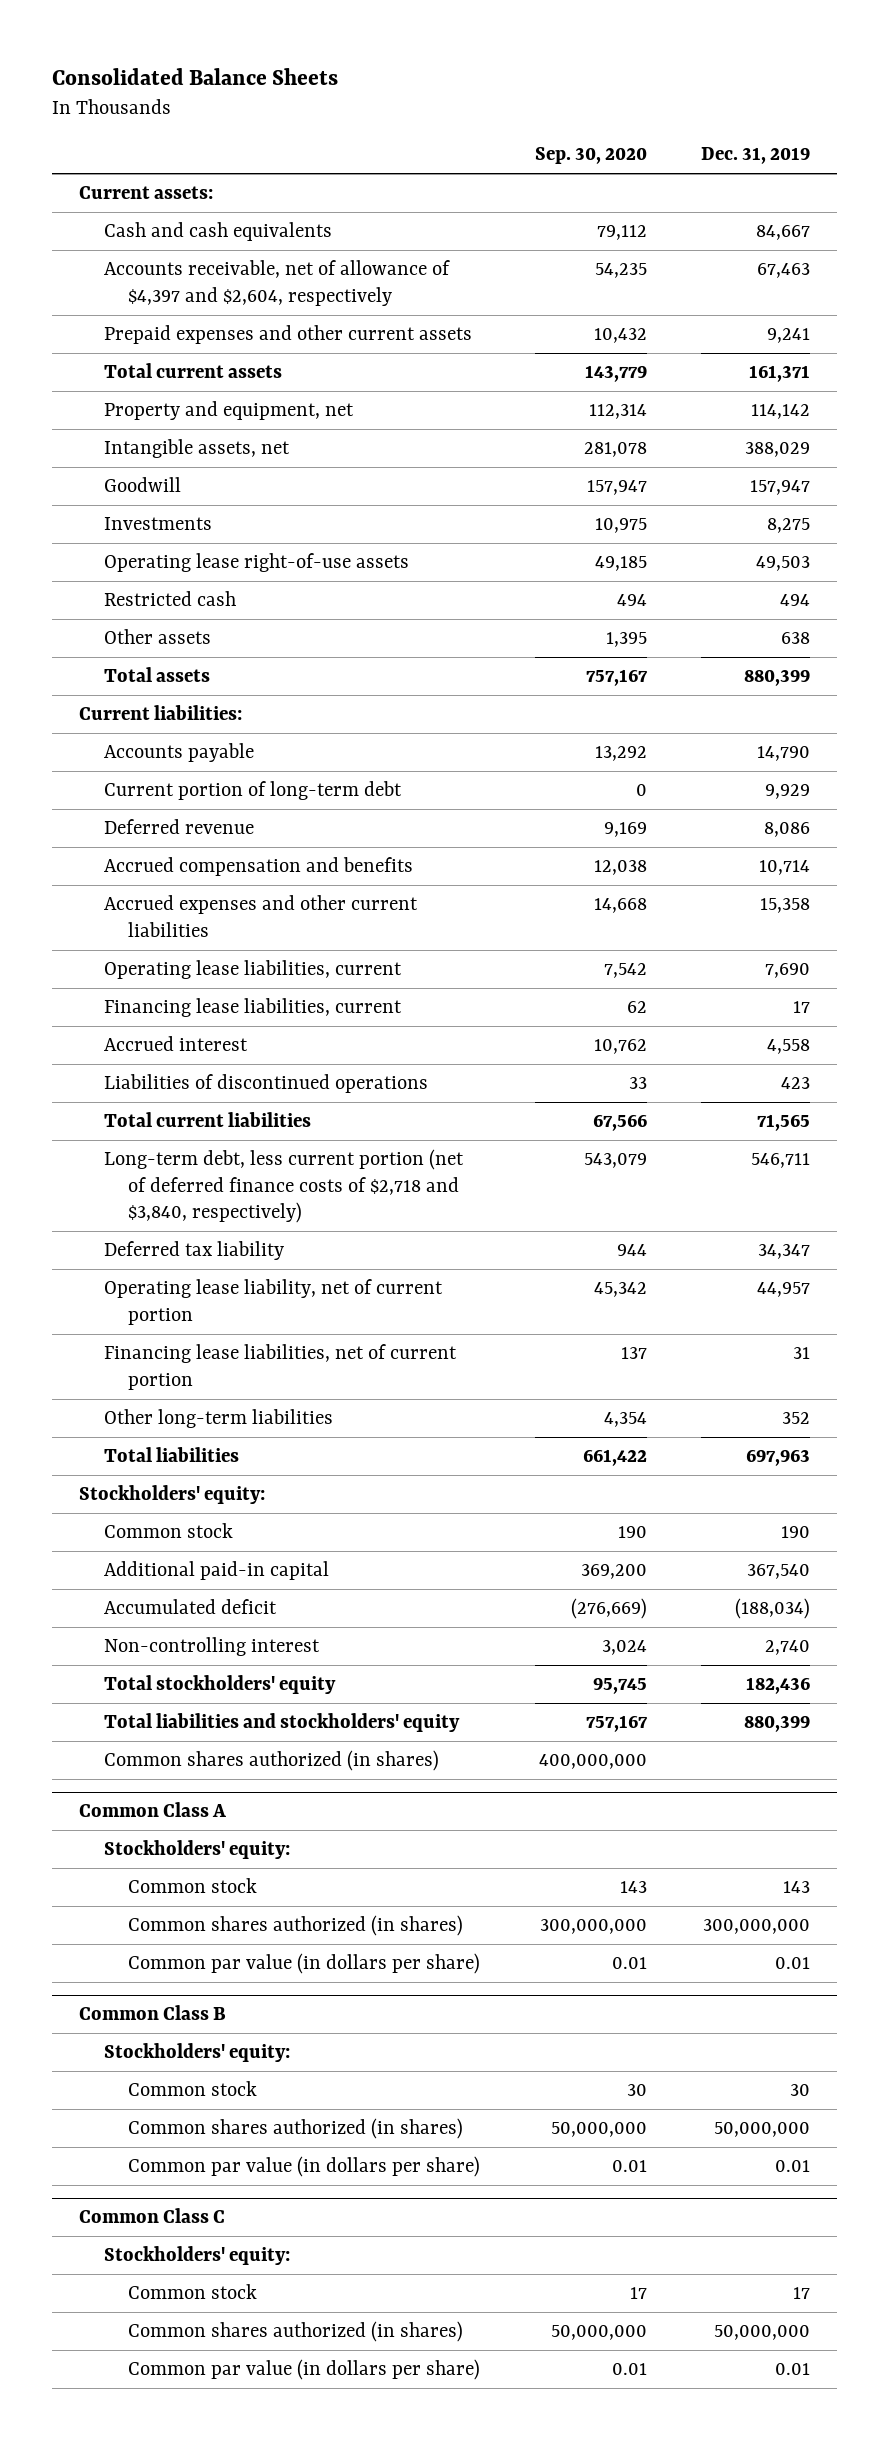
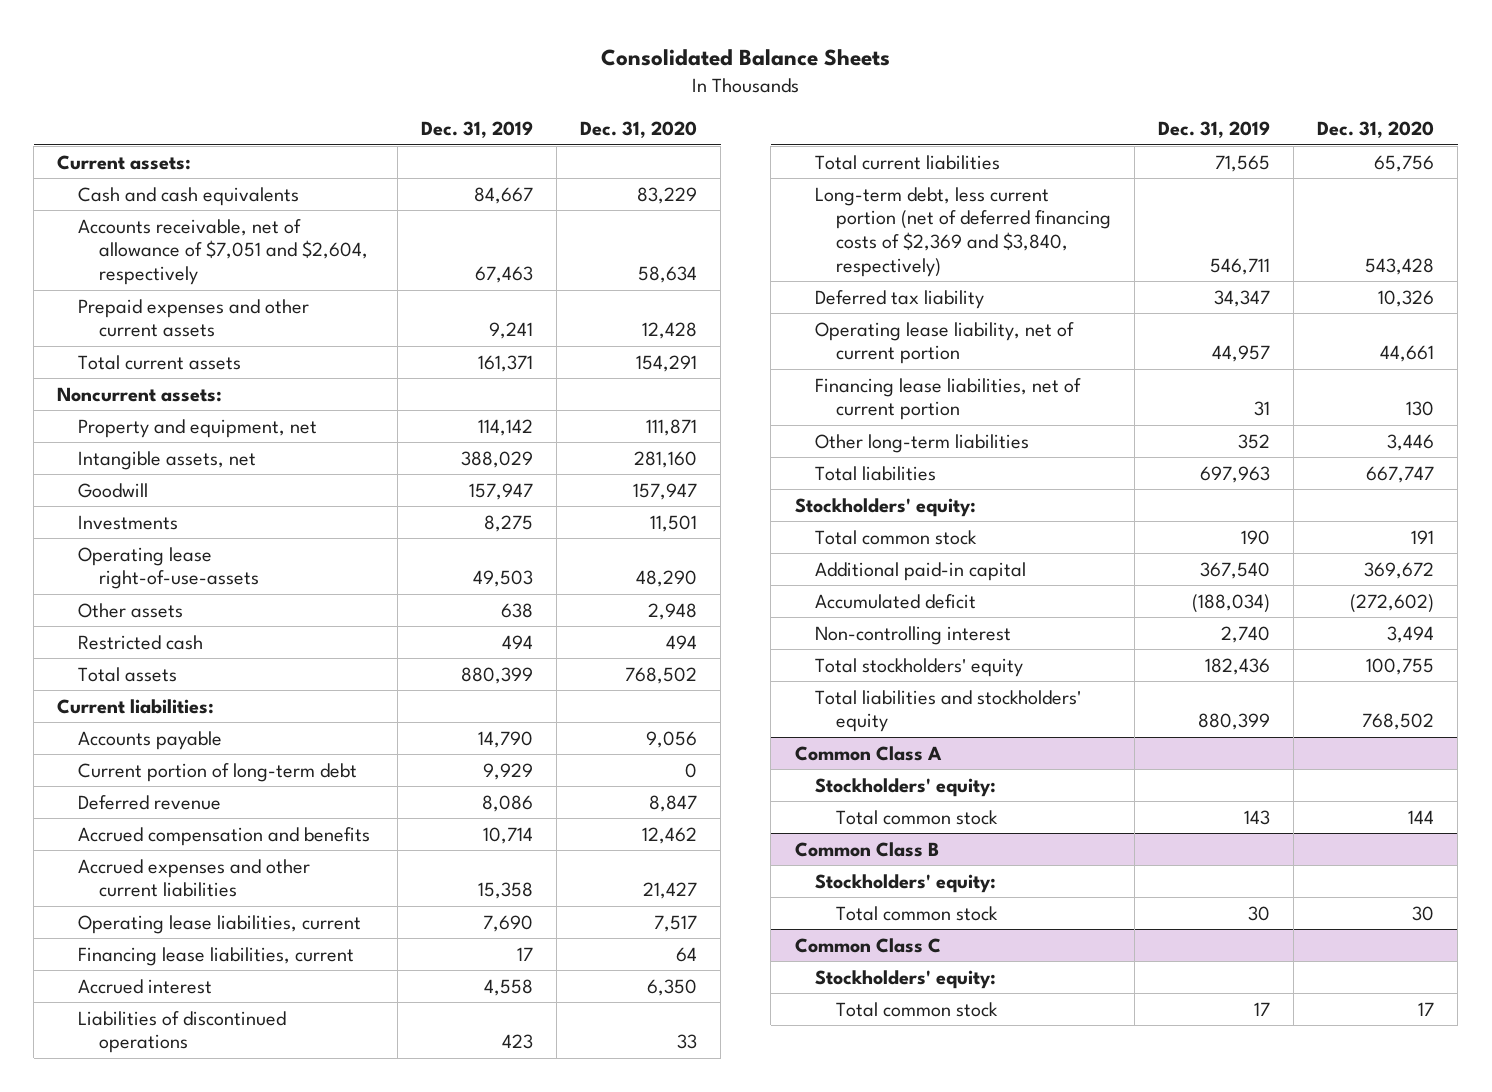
[534,147,647,165] Sep. 30, 2020 -> none
none -> [580,121,698,139] Dec. 31, 2020
[103,260,450,306] Accounts receivable, net of allowance of $4,397 and $2,604, respectively -> [78,218,368,286] Accounts receivable, net of allowance of $7,051 and $2,604, respectively
none -> [57,386,223,402] Noncurrent assets:
[103,553,409,573] Operating lease right-of-use assets -> [78,546,259,590] Operating lease right-of-use-assets
[103,591,236,607] Restricted cash -> [78,634,204,650] Restricted cash
[103,1149,464,1223] Long-term debt, less current portion (net of deferred finance costs of $2,718 and $3,840, respectively) -> [815,186,1111,277] Long-term debt, less current portion (net of deferred financing costs of $2,369 and $3,840, respectively)
[103,1523,233,1539] Common stock -> [815,529,978,545] Total common stock
[103,1750,439,1772] Common shares authorized (in shares) -> none
[128,1915,464,1937] Common shares authorized (in shares) -> none
[128,1953,481,1975] Common par value (in dollars per share) -> none
[128,1878,258,1894] Common stock -> [835,809,998,825] Total common stock
[128,2118,464,2140] Common shares authorized (in shares) -> none
[128,2156,481,2178] Common par value (in dollars per share) -> none
[128,2081,258,2097] Common stock -> [835,905,998,921] Total common stock
[128,2321,464,2343] Common shares authorized (in shares) -> none
[128,2359,481,2381] Common par value (in dollars per share) -> none
[128,2284,258,2300] Common stock -> [835,1001,998,1017] Total common stock

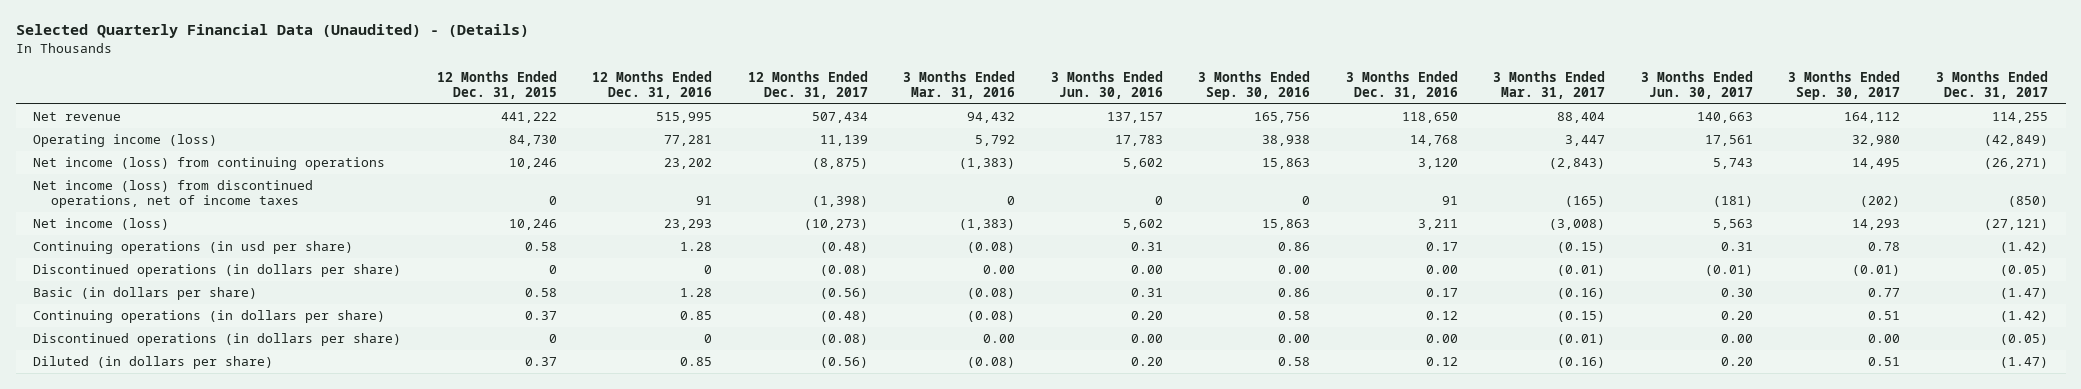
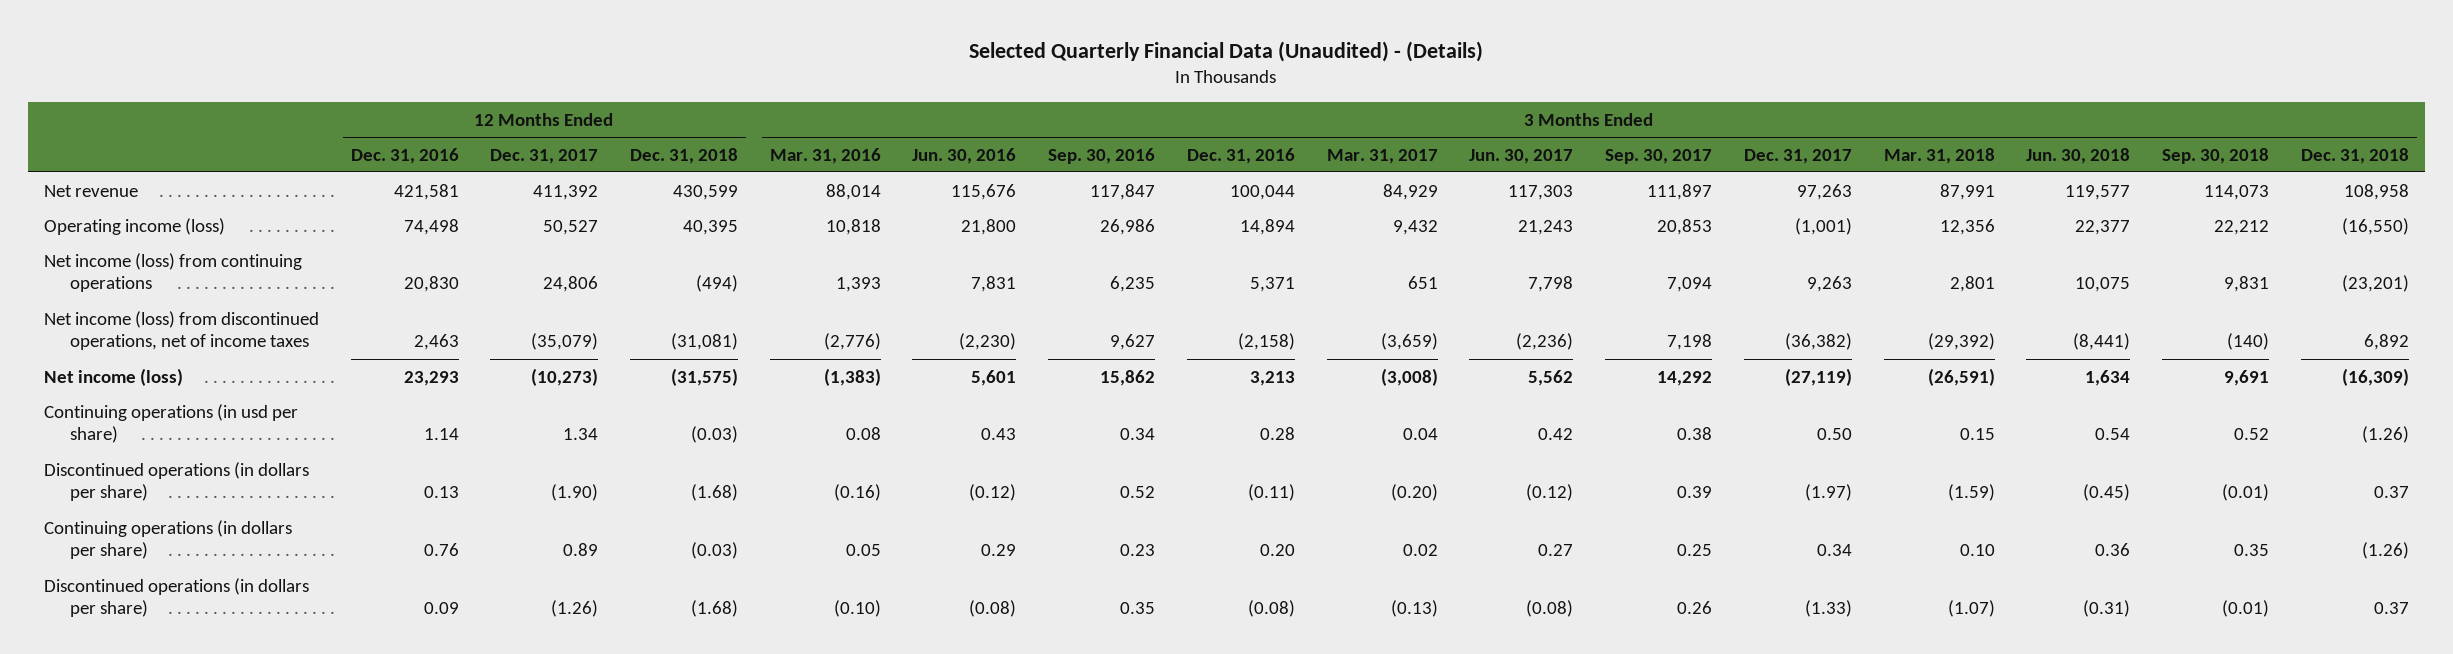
[436,70,557,99] 12 Months Ended Dec. 31, 2015 -> none
none -> [629,147,738,164] Dec. 31, 2018
none -> [1883,147,1995,164] Mar. 31, 2018
none -> [2026,147,2131,164] Jun. 30, 2018
none -> [2162,147,2270,164] Sep. 30, 2018
none -> [2300,147,2409,164] Dec. 31, 2018
[33,287,258,301] Basic (in dollars per share) -> none
[33,356,274,370] Diluted (in dollars per share) -> none
[656,112,713,124] 515,995 -> [393,183,459,200] 421,581
[811,112,868,124] 507,434 -> [533,184,599,200] 411,392
[967,112,1016,124] 94,432 -> [825,183,881,200] 88,014
[1106,112,1163,124] 137,157 -> [951,183,1017,200] 115,676
[1254,112,1311,124] 165,756 -> [1090,183,1156,200] 117,847
[1401,112,1458,124] 118,650 -> [1229,184,1295,200] 100,044
[1557,112,1606,124] 88,404 -> [1382,183,1438,200] 84,929
[1696,112,1753,124] 140,663 -> [1508,184,1574,200] 117,303
[1844,112,1901,124] 164,112 -> [1647,183,1713,200] 111,897
[1992,112,2049,124] 114,255 -> [1796,183,1852,200] 97,263
[664,135,713,147] 77,281 -> [403,218,459,235] 74,498
[819,135,868,147] 11,139 -> [543,219,599,235] 50,527
[975,135,1016,147] 5,792 -> [825,218,881,235] 10,818
[1114,135,1163,147] 17,783 -> [961,218,1017,235] 21,800
[1262,135,1311,147] 38,938 -> [1100,218,1156,235] 26,986
[1409,135,1458,147] 14,768 -> [1239,218,1295,235] 14,894
[1565,135,1606,147] 3,447 -> [1392,219,1438,235] 9,432
[1704,135,1753,147] 17,561 -> [1518,219,1574,235] 21,243
[1852,135,1901,147] 32,980 -> [1657,218,1713,235] 20,853
[1984,135,2049,147] (42,849) -> [1794,217,1852,235] (1,001)
[664,158,713,170] 23,202 -> [403,276,459,293] 20,830
[811,158,868,170] (8,875) -> [543,276,599,293] 24,806
[959,158,1016,170] (1,383) -> [835,277,881,293] 1,393
[1122,158,1163,170] 5,602 -> [971,276,1017,293] 7,831
[1262,158,1311,170] 15,863 -> [1110,276,1156,293] 6,235
[1417,158,1458,170] 3,120 -> [1249,277,1295,293] 5,371
[1549,158,1606,170] (2,843) -> [1407,276,1438,290] 651
[1712,158,1753,170] 5,743 -> [1528,276,1574,293] 7,798
[1852,158,1901,170] 14,495 -> [1667,277,1713,293] 7,094
[1984,158,2049,170] (26,271) -> [1806,276,1852,293] 9,263
[696,195,713,205] 91 -> [413,334,459,351] 2,463
[811,195,868,207] (1,398) -> [531,333,599,351] (35,079)
[1007,195,1016,205] 0 -> [823,333,881,351] (2,776)
[1154,195,1163,205] 0 -> [959,333,1017,351] (2,230)
[1302,195,1311,205] 0 -> [1110,334,1156,351] 9,627
[1441,195,1458,205] 91 -> [1237,333,1295,351] (2,158)
[1565,195,1606,207] (165) -> [1380,333,1438,351] (3,659)
[1712,195,1753,207] (181) -> [1516,333,1574,351] (2,236)
[1860,195,1901,207] (202) -> [1667,334,1713,351] 7,198
[2008,195,2049,207] (850) -> [1784,333,1852,351] (36,382)
[1122,219,1163,231] 5,602 -> [971,369,1017,386] 5,601
[1262,219,1311,231] 15,863 -> [1100,369,1156,386] 15,862
[1417,219,1458,231] 3,211 -> [1249,370,1295,386] 3,213
[1712,219,1753,231] 5,563 -> [1528,369,1574,386] 5,562
[1852,219,1901,231] 14,293 -> [1657,370,1713,386] 14,292
[1984,219,2049,231] (27,121) -> [1784,367,1852,386] (27,119)
[680,242,713,252] 1.28 -> [423,428,459,441] 1.14
[819,242,868,254] (0.48) -> [563,428,599,441] 1.34
[967,242,1016,254] (0.08) -> [845,427,881,441] 0.08
[1130,242,1163,252] 0.31 -> [981,428,1017,441] 0.43
[1278,242,1311,252] 0.86 -> [1120,428,1156,441] 0.34
[1425,242,1458,252] 0.17 -> [1259,427,1295,441] 0.28
[1557,242,1606,254] (0.15) -> [1402,428,1438,441] 0.04
[1720,242,1753,252] 0.31 -> [1538,428,1574,441] 0.42
[1868,242,1901,252] 0.78 -> [1677,427,1713,441] 0.38
[2000,242,2049,254] (1.42) -> [1816,428,1852,441] 0.50
[704,265,713,275] 0 -> [423,486,459,499] 0.13
[819,265,868,277] (0.08) -> [551,484,599,502] (1.90)
[983,265,1016,275] 0.00 -> [833,484,881,502] (0.16)
[1130,265,1163,275] 0.00 -> [969,484,1017,502] (0.12)
[1278,265,1311,275] 0.00 -> [1120,486,1156,499] 0.52
[1425,265,1458,275] 0.00 -> [1247,484,1295,502] (0.11)
[1557,265,1606,277] (0.01) -> [1390,484,1438,502] (0.20)
[1704,265,1753,277] (0.01) -> [1526,484,1574,502] (0.12)
[1852,265,1901,277] (0.01) -> [1677,486,1713,499] 0.39
[2000,265,2049,277] (0.05) -> [1804,484,1852,502] (1.97)
[680,311,713,321] 0.85 -> [423,543,459,557] 0.76
[819,311,868,323] (0.48) -> [563,543,599,557] 0.89
[967,311,1016,323] (0.08) -> [845,544,881,557] 0.05
[1130,311,1163,321] 0.20 -> [981,544,1017,557] 0.29
[1278,311,1311,321] 0.58 -> [1120,544,1156,557] 0.23
[1425,311,1458,321] 0.12 -> [1259,544,1295,557] 0.20
[1557,311,1606,323] (0.15) -> [1402,544,1438,557] 0.02
[1720,311,1753,321] 0.20 -> [1538,544,1574,557] 0.27
[1868,311,1901,321] 0.51 -> [1677,544,1713,557] 0.25
[2000,311,2049,323] (1.42) -> [1816,544,1852,557] 0.34
[704,334,713,344] 0 -> [423,602,459,615] 0.09
[819,334,868,346] (0.08) -> [551,600,599,618] (1.26)
[983,334,1016,344] 0.00 -> [833,600,881,618] (0.10)
[1130,334,1163,344] 0.00 -> [969,600,1017,618] (0.08)
[1278,334,1311,344] 0.00 -> [1120,602,1156,615] 0.35
[1425,334,1458,344] 0.00 -> [1247,600,1295,618] (0.08)
[1557,334,1606,346] (0.01) -> [1390,600,1438,618] (0.13)
[1720,334,1753,344] 0.00 -> [1526,600,1574,618] (0.08)
[1868,334,1901,344] 0.00 -> [1677,601,1713,615] 0.26
[2000,334,2049,346] (0.05) -> [1804,600,1852,618] (1.33)

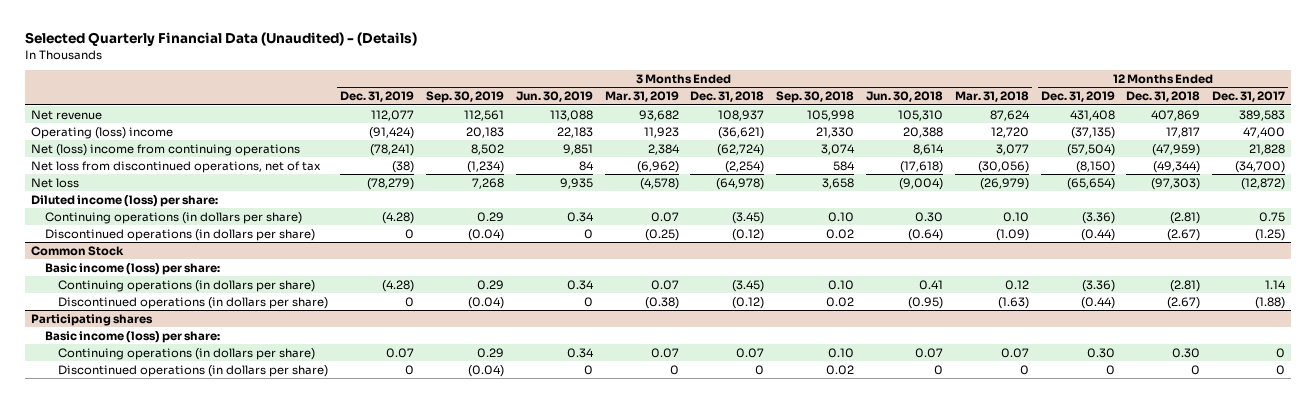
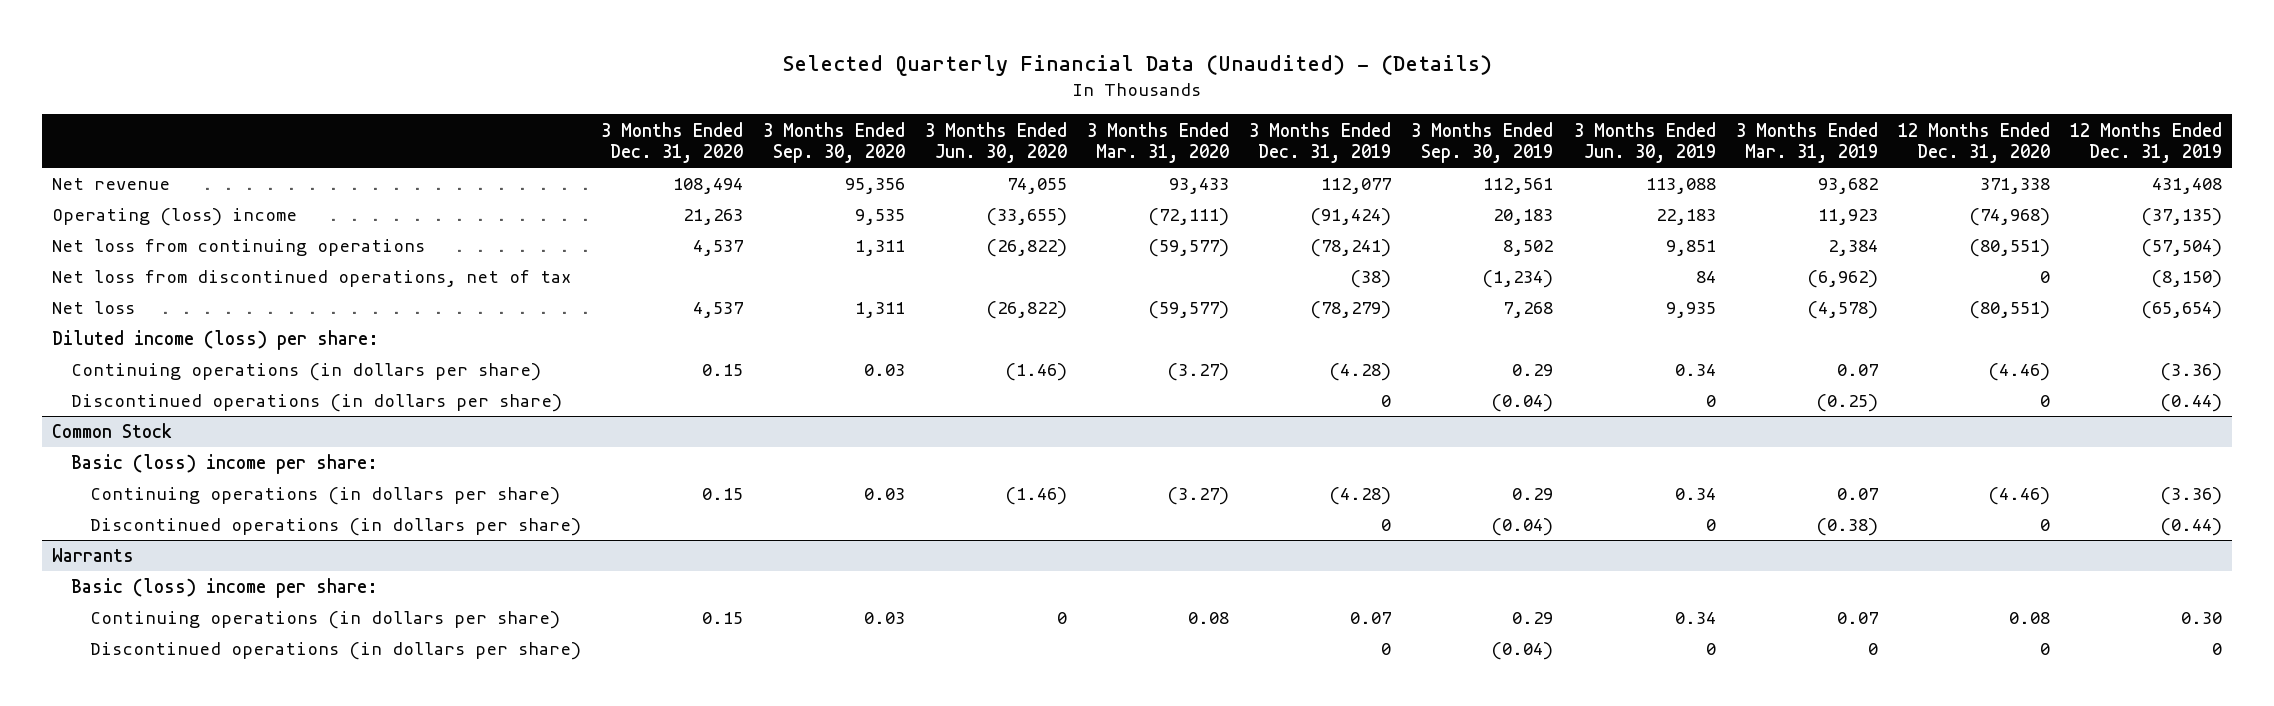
[690,91,765,103] Dec. 31, 2018 -> none
[776,91,855,104] Sep. 30, 2018 -> none
[865,91,943,103] Jun. 30, 2018 -> none
[954,91,1029,103] Mar. 31, 2018 -> none
[1126,91,1201,103] Dec. 31, 2018 -> none
[1212,91,1286,103] Dec. 31, 2017 -> none
none -> [600,121,743,164] 3 Months Ended Dec. 31, 2020
none -> [762,121,905,164] 3 Months Ended Sep. 30, 2020
none -> [925,121,1068,164] 3 Months Ended Jun. 30, 2020
none -> [1087,121,1230,164] 3 Months Ended Mar. 31, 2020
none -> [1897,121,2050,164] 12 Months Ended Dec. 31, 2020
[30,143,300,156] Net (loss) income from continuing operations -> [51,239,425,257] Net loss from continuing operations
[44,262,220,275] Basic income (loss) per share: -> [70,454,378,475] Basic (loss) income per share:
[30,313,153,326] Participating shares -> [51,548,134,563] Warrants
[44,330,220,343] Basic income (loss) per share: -> [70,578,378,599] Basic (loss) income per share:

